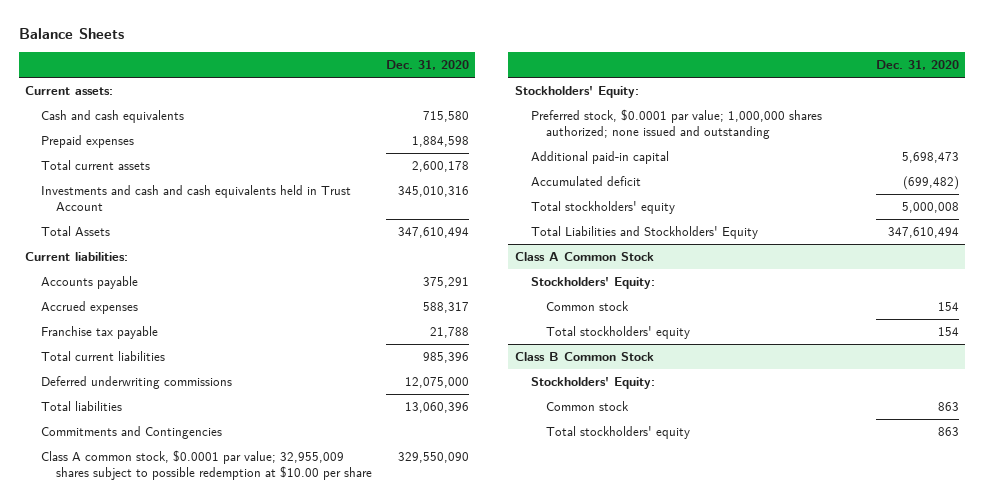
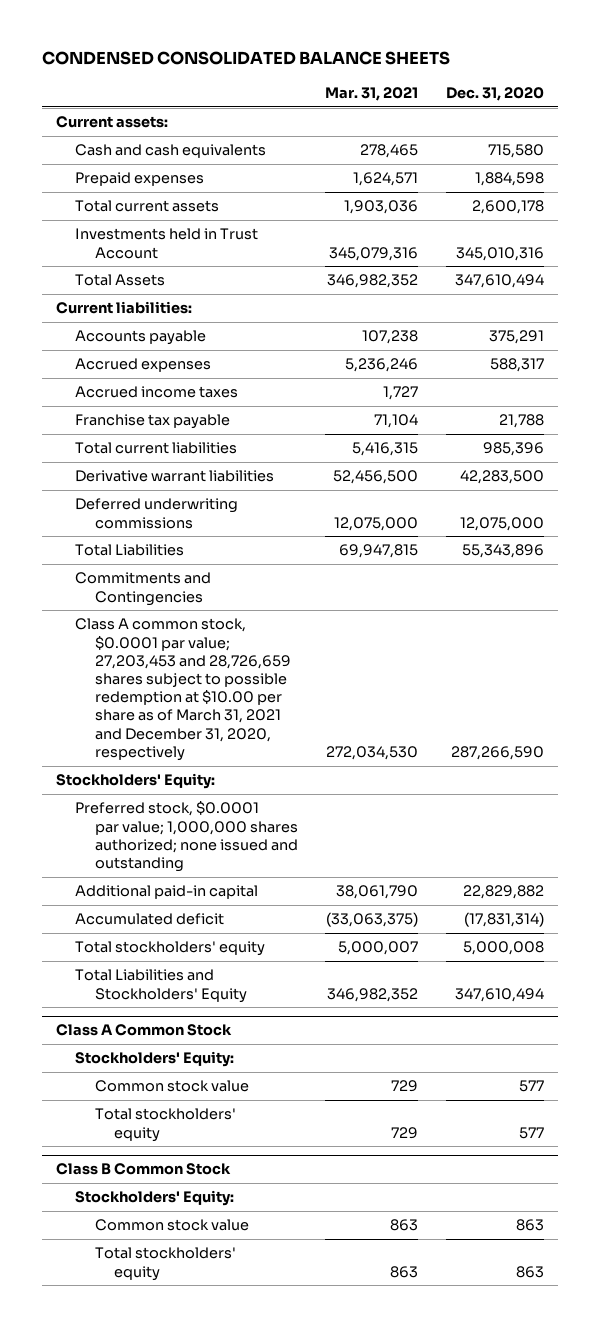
[18,28,124,40] Balance Sheets -> [42,51,451,66] CONDENSED CONSOLIDATED BALANCE SHEETS
none -> [325,87,419,102] Mar. 31, 2021
[40,185,351,212] Investments and cash and cash equivalents held in Trust Account -> [75,228,259,259] Investments held in Trust Account
none -> [75,386,239,399] Accrued income taxes
none -> [75,470,275,483] Derivative warrant liabilities
[40,401,122,412] Total liabilities -> [75,544,185,557] Total Liabilities
[404,402,469,414] 13,060,396 -> [461,544,544,559] 55,343,896
[40,450,373,481] Class A common stock, $0.0001 par value; 32,955,009 shares subject to possible redemption at $10.00 per share -> [75,618,291,761] Class A common stock, $0.0001 par value; 27,203,453 and 28,726,659 shares subject to possible redemption at $10.00 per share as of March 31, 2021 and December 31, 2020, respectively
[397,452,469,464] 329,550,090 -> [450,745,544,760] 287,266,590
[901,152,959,164] 5,698,473 -> [462,885,544,900] 22,829,882
[902,176,959,191] (699,482) -> [463,912,544,928] (17,831,314)
[545,301,629,312] Common stock -> [94,1080,249,1093] Common stock value
[937,302,959,312] 154 -> [518,1080,544,1093] 577
[937,327,959,337] 154 -> [518,1126,544,1139] 577
[545,401,629,412] Common stock -> [94,1219,249,1232] Common stock value

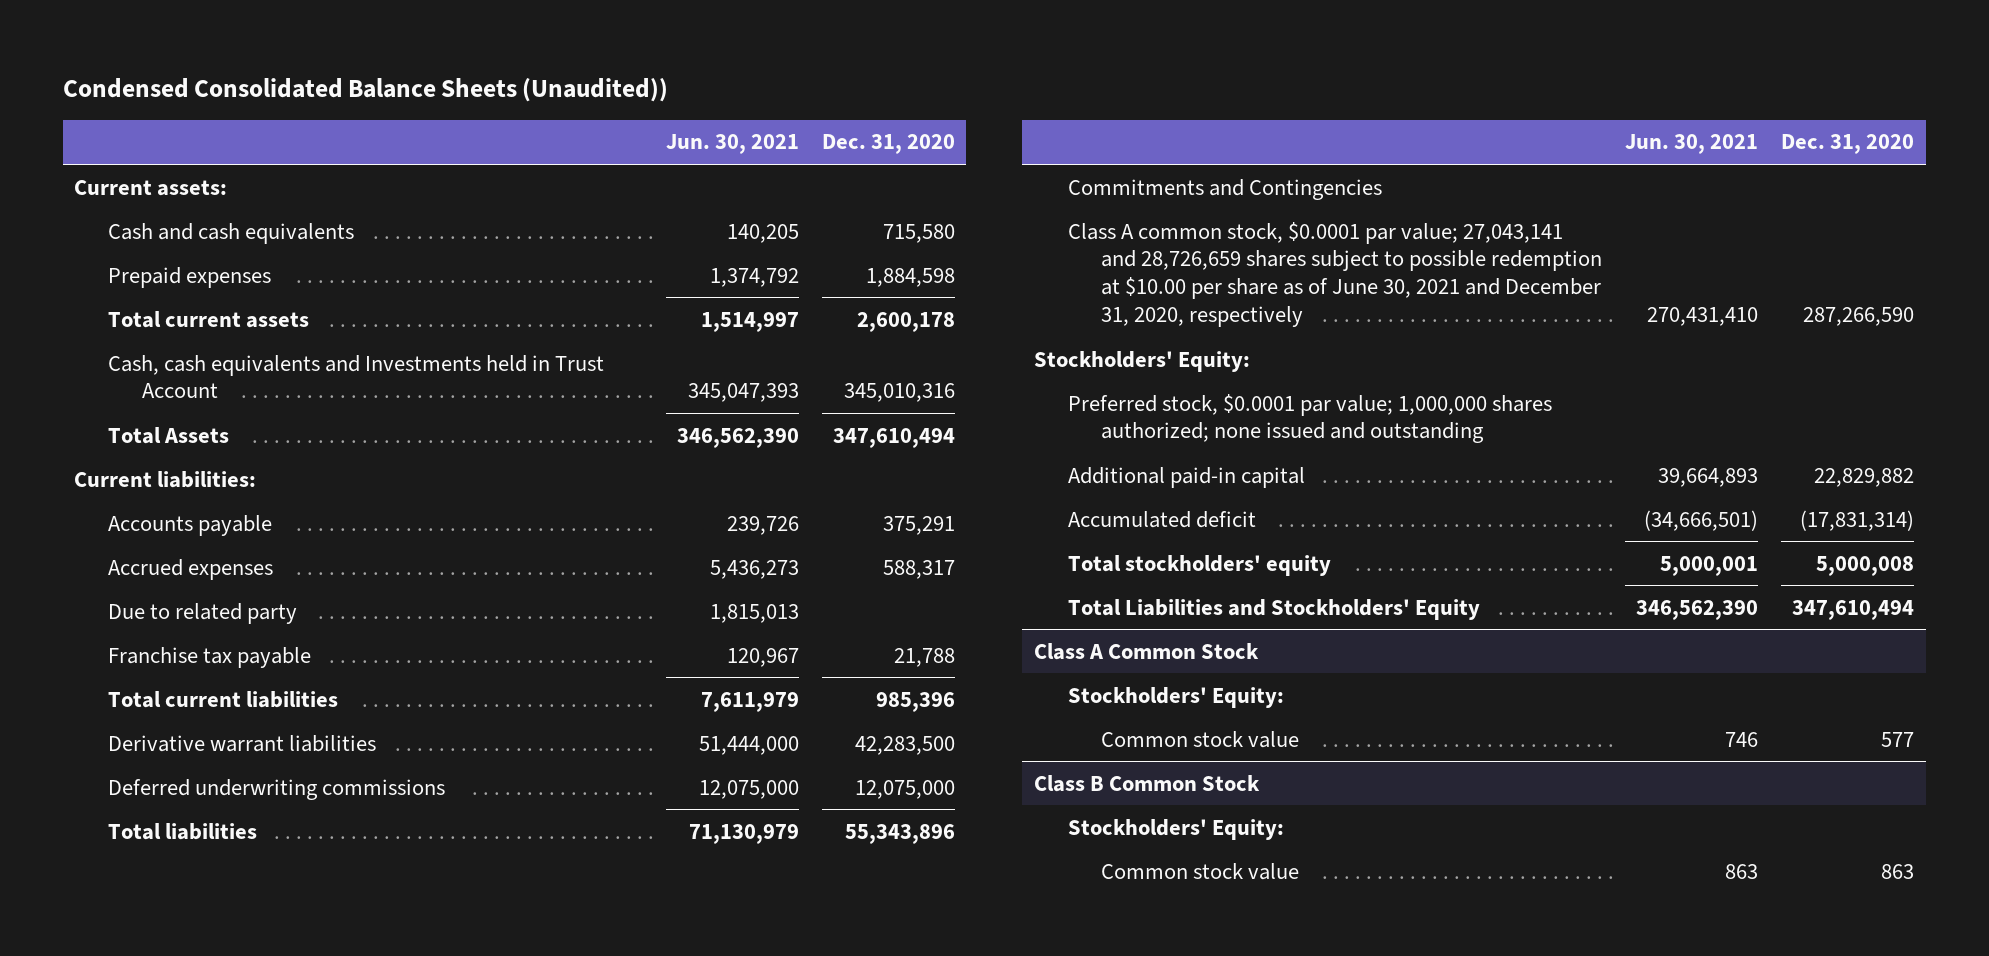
[42,51,451,66] CONDENSED CONSOLIDATED BALANCE SHEETS -> [62,78,668,103] Condensed Consolidated Balance Sheets (Unaudited))
[325,87,419,102] Mar. 31, 2021 -> none
none -> [665,134,799,155] Jun. 30, 2021
[75,228,259,259] Investments held in Trust Account -> [107,354,604,399] Cash, cash equivalents and Investments held in Trust Account
[75,386,239,399] Accrued income taxes -> none
none -> [107,602,297,624] Due to related party
[75,544,185,557] Total Liabilities -> [107,822,257,840] Total liabilities
[75,618,291,761] Class A common stock, $0.0001 par value; 27,203,453 and 28,726,659 shares subject to possible redemption at $10.00 per share as of March 31, 2021 and December 31, 2020, respectively -> [1067,221,1603,328] Class A common stock, $0.0001 par value; 27,043,141 and 28,726,659 shares subject to possible redemption at $10.00 per share as of June 30, 2021 and December 31, 2020, respectively
[75,801,298,872] Preferred stock, $0.0001 par value; 1,000,000 shares authorized; none issued and outstanding -> [1067,393,1552,444] Preferred stock, $0.0001 par value; 1,000,000 shares authorized; none issued and outstanding
[94,1108,236,1142] Total stockholders' equity -> none
[94,1247,236,1281] Total stockholders' equity -> none

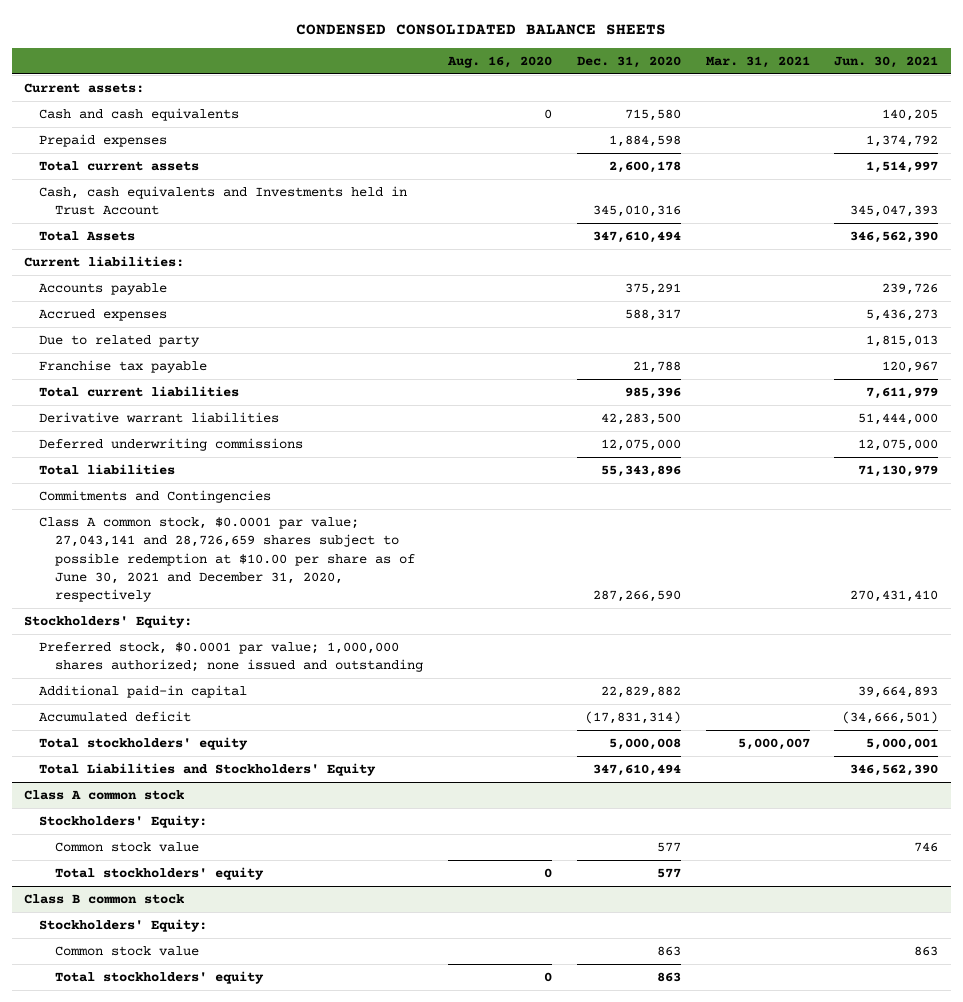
[62,78,668,103] Condensed Consolidated Balance Sheets (Unaudited)) -> [296,23,667,35] CONDENSED CONSOLIDATED BALANCE SHEETS
none -> [446,55,552,68] Aug. 16, 2020
none -> [705,55,810,68] Mar. 31, 2021
[1067,393,1552,444] Preferred stock, $0.0001 par value; 1,000,000 shares authorized; none issued and outstanding -> [39,642,423,673] Preferred stock, $0.0001 par value; 1,000,000 shares authorized; none issued and outstanding
[1033,642,1259,660] Class A Common Stock -> [24,790,185,801] Class A common stock
none -> [54,867,264,881] Total stockholders' equity
[1033,774,1260,792] Class B Common Stock -> [24,894,185,905] Class B common stock
none -> [54,971,264,985] Total stockholders' equity

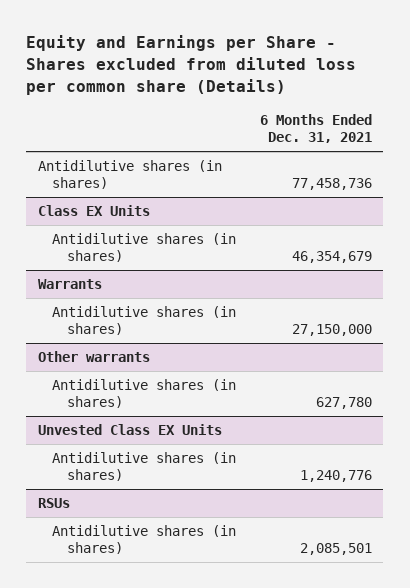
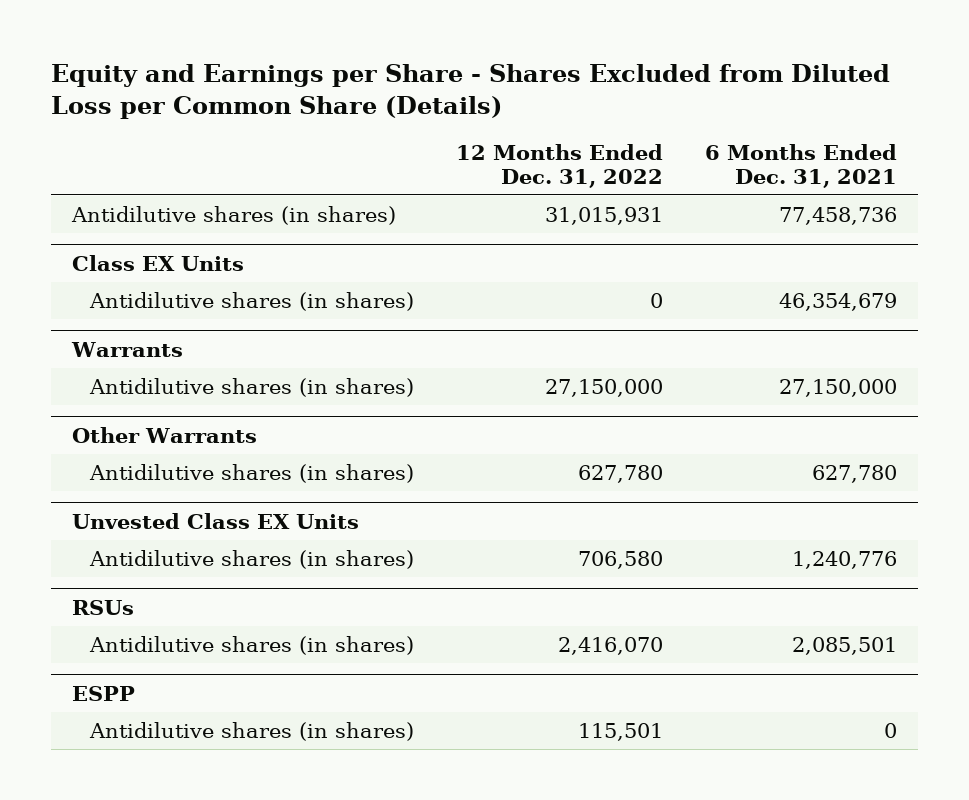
[26,35,357,95] Equity and Earnings per Share - Shares excluded from diluted loss per common share (Details) -> [50,64,890,119] Equity and Earnings per Share - Shares Excluded from Diluted Loss per Common Share (Details)
none -> [456,144,664,188] 12 Months Ended Dec. 31, 2022
[37,351,150,363] Other warrants -> [71,426,257,443] Other Warrants
none -> [71,685,135,701] ESPP
none -> [89,721,415,741] Antidilutive shares (in shares)

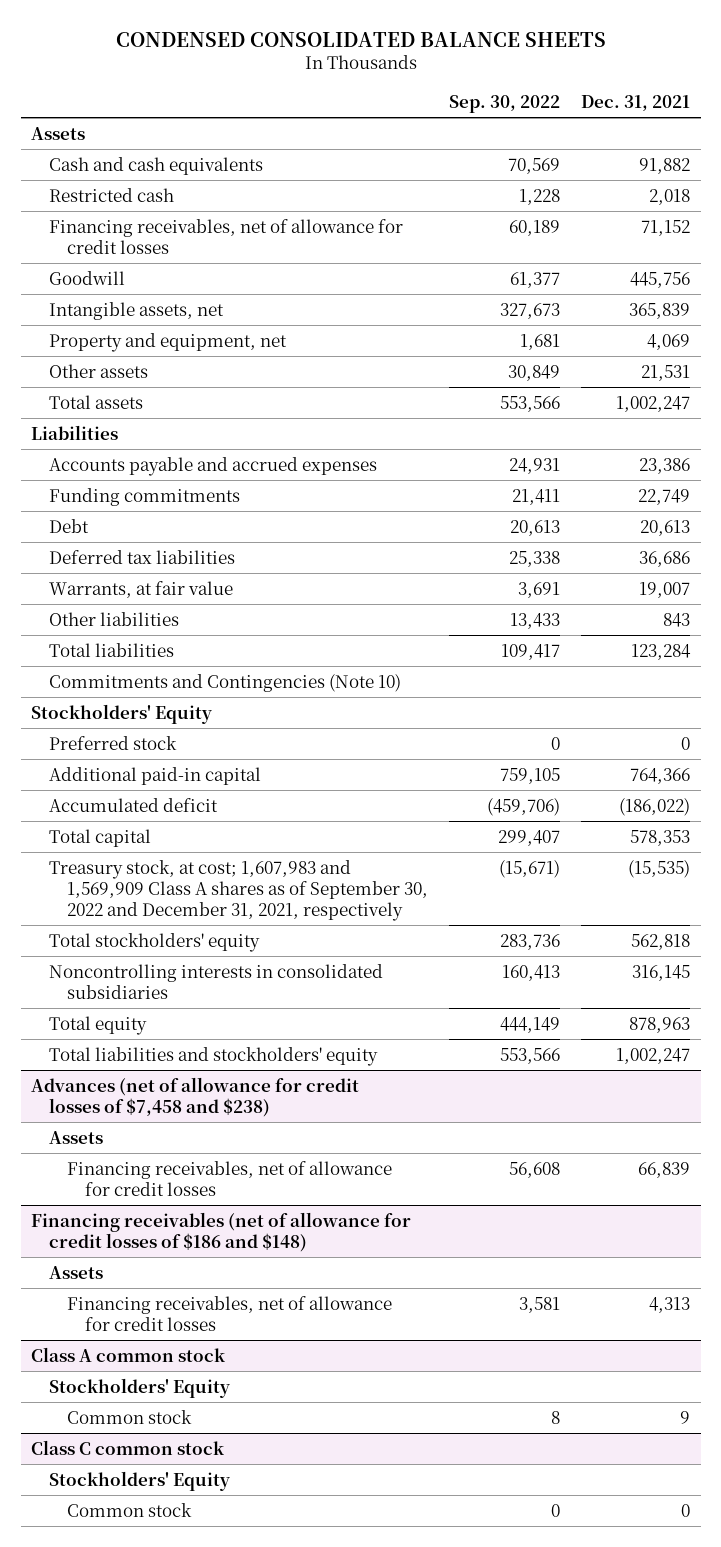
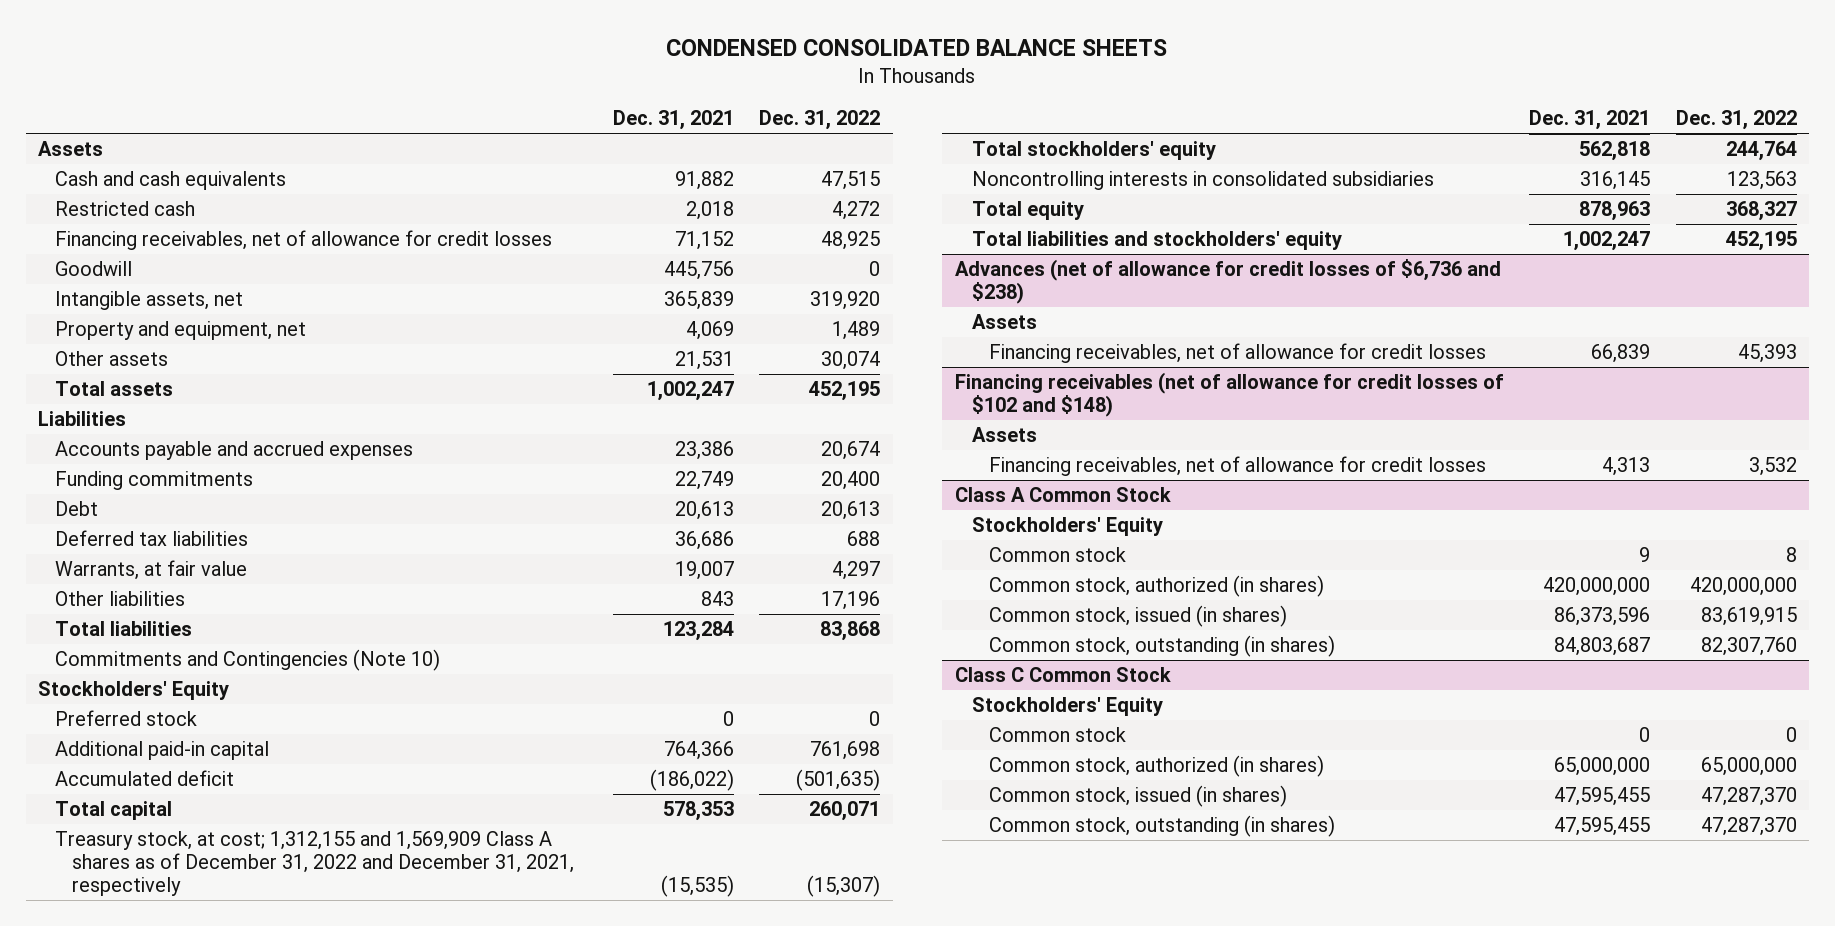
[449,94,561,113] Sep. 30, 2022 -> none
none -> [758,110,880,131] Dec. 31, 2022
[49,859,429,921] Treasury stock, at cost; 1,607,983 and 1,569,909 Class A shares as of September 30, 2022 and December 31, 2021, respectively -> [55,831,575,896] Treasury stock, at cost; 1,312,155 and 1,569,909 Class A shares as of December 31, 2022 and December 31, 2021, respectively
[31,1076,360,1117] Advances (net of allowance for credit losses of $7,458 and $238) -> [955,259,1502,305] Advances (net of allowance for credit losses of $6,736 and $238)
[31,1211,412,1252] Financing receivables (net of allowance for credit losses of $186 and $148) -> [955,372,1505,418] Financing receivables (net of allowance for credit losses of $102 and $148)
[31,1346,226,1362] Class A common stock -> [955,487,1172,503] Class A Common Stock
none -> [988,575,1324,598] Common stock, authorized (in shares)
none -> [988,605,1287,628] Common stock, issued (in shares)
none -> [988,635,1335,658] Common stock, outstanding (in shares)
[31,1439,225,1455] Class C common stock -> [955,667,1172,683] Class C Common Stock
none -> [988,755,1324,778] Common stock, authorized (in shares)
none -> [988,785,1287,808] Common stock, issued (in shares)
none -> [988,815,1335,838] Common stock, outstanding (in shares)

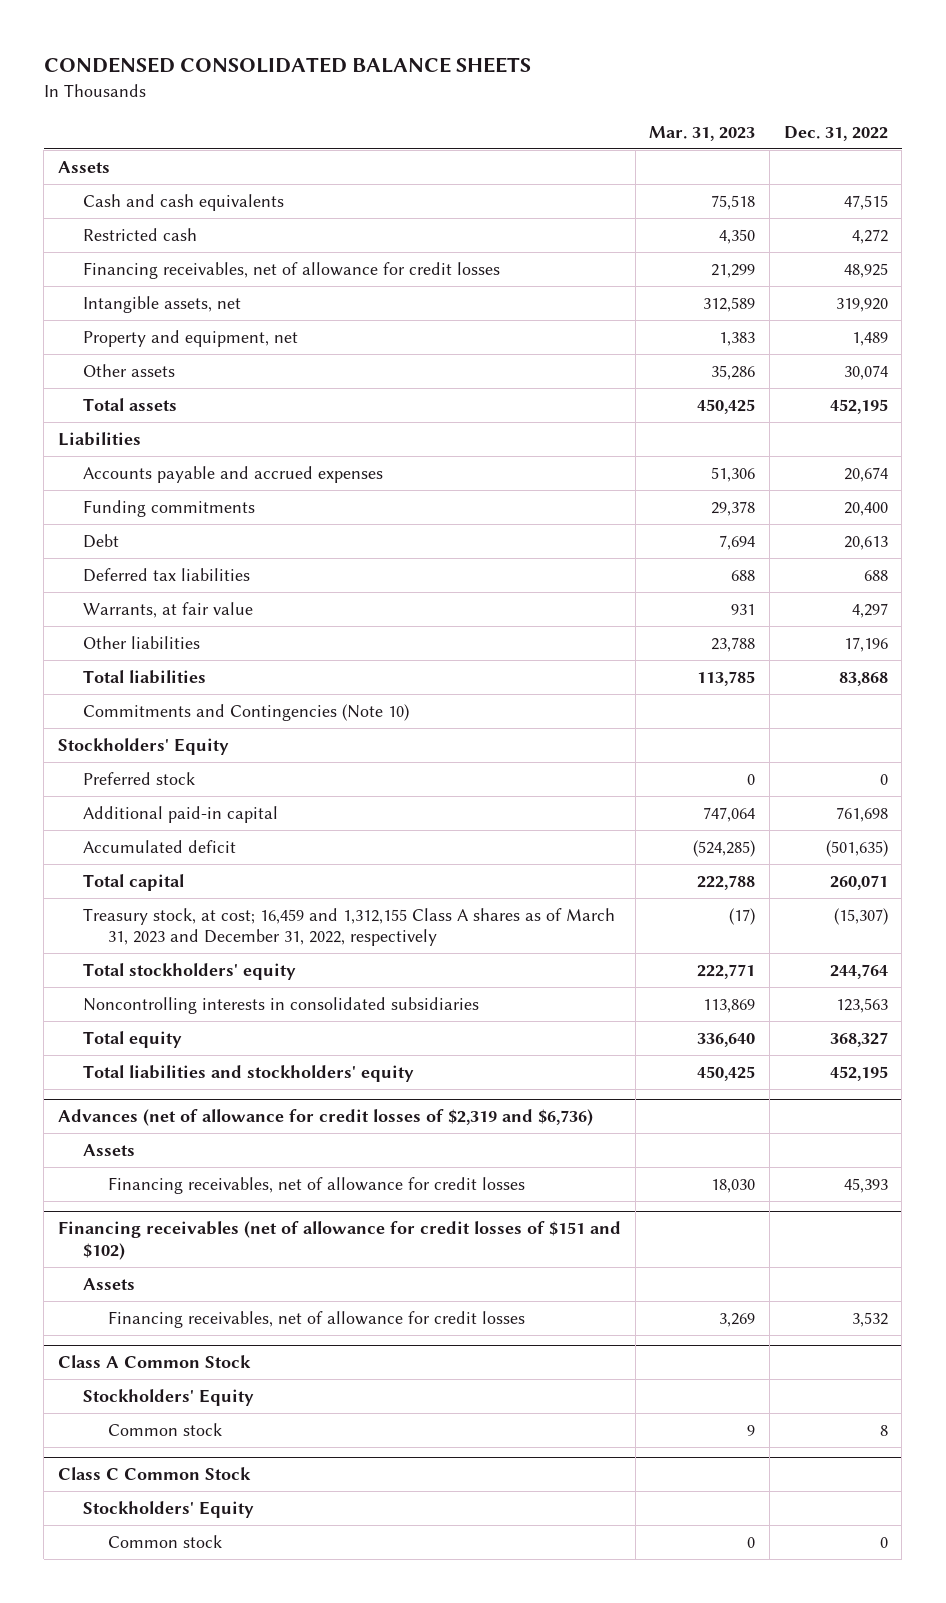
[612,110,734,131] Dec. 31, 2021 -> none
none -> [649,125,756,141] Mar. 31, 2023
[55,261,133,277] Goodwill -> none
[55,831,575,896] Treasury stock, at cost; 1,312,155 and 1,569,909 Class A shares as of December 31, 2022 and December 31, 2021, respectively -> [83,907,616,947] Treasury stock, at cost; 16,459 and 1,312,155 Class A shares as of March 31, 2023 and December 31, 2022, respectively
[955,259,1502,305] Advances (net of allowance for credit losses of $6,736 and $238) -> [57,1109,593,1127] Advances (net of allowance for credit losses of $2,319 and $6,736)
[955,372,1505,418] Financing receivables (net of allowance for credit losses of $102 and $148) -> [57,1221,621,1260] Financing receivables (net of allowance for credit losses of $151 and $102)
[988,575,1324,598] Common stock, authorized (in shares) -> none
[988,605,1287,628] Common stock, issued (in shares) -> none
[988,635,1335,658] Common stock, outstanding (in shares) -> none
[988,755,1324,778] Common stock, authorized (in shares) -> none
[988,785,1287,808] Common stock, issued (in shares) -> none
[988,815,1335,838] Common stock, outstanding (in shares) -> none

